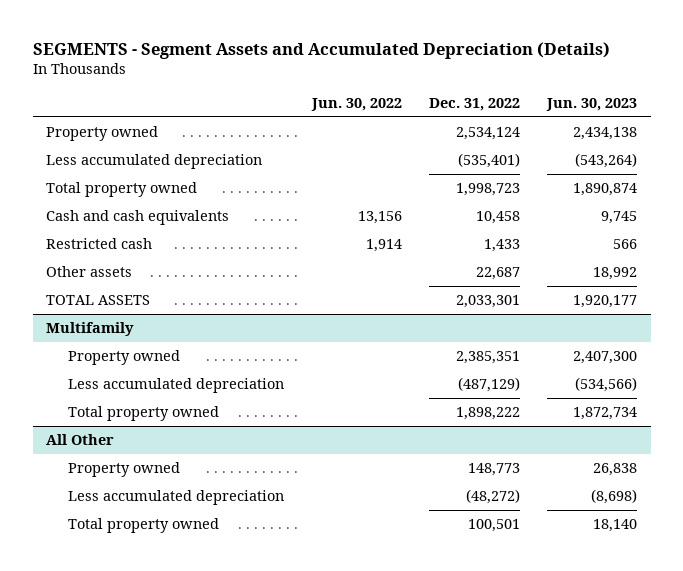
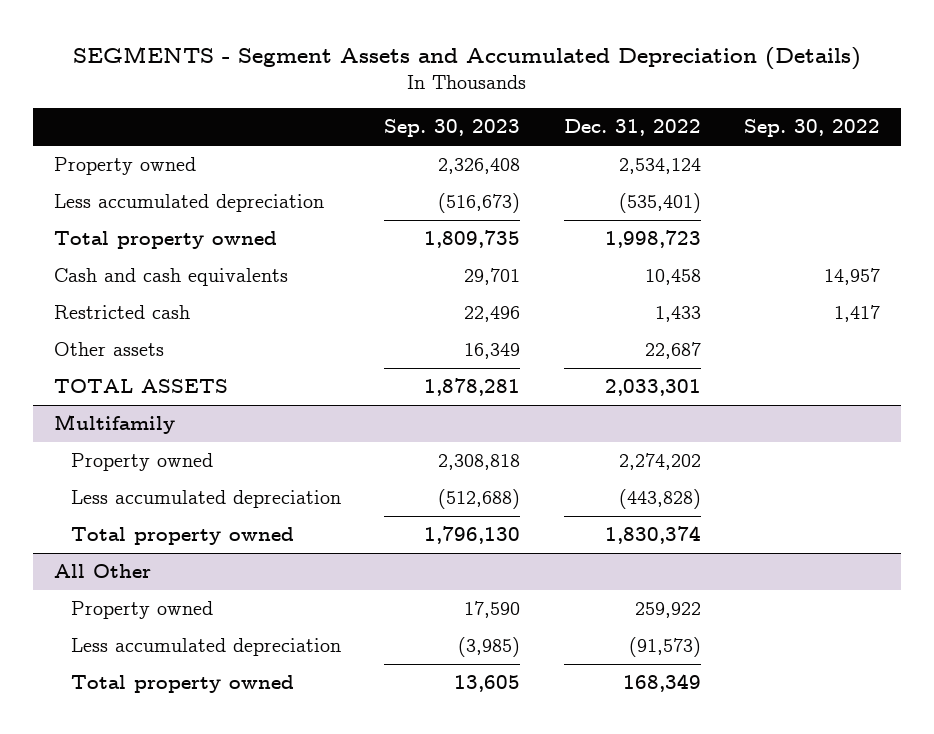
[310,98,402,112] Jun. 30, 2022 -> none
[545,98,637,112] Jun. 30, 2023 -> none
none -> [384,119,521,138] Sep. 30, 2023
none -> [743,119,880,138] Sep. 30, 2022
[455,351,520,365] 2,385,351 -> [618,453,701,471] 2,274,202
[457,377,520,393] (487,129) -> [618,489,701,510] (443,828)
[455,407,520,421] 1,898,222 -> [604,526,701,545] 1,830,374
[467,463,520,477] 148,773 -> [634,602,701,619] 259,922
[465,489,520,505] (48,272) -> [628,637,701,658] (91,573)
[467,519,520,533] 100,501 -> [622,674,701,693] 168,349

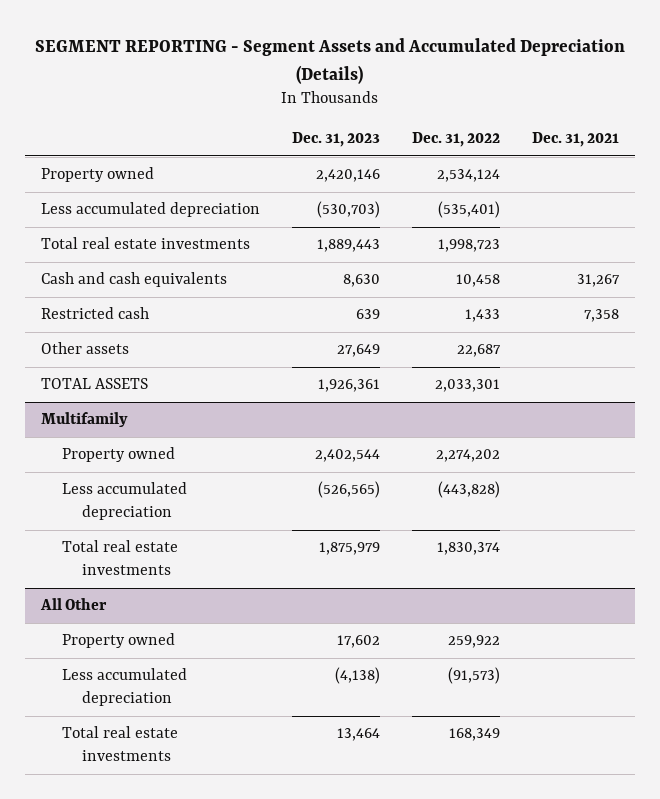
[73,45,862,70] SEGMENTS - Segment Assets and Accumulated Depreciation (Details) -> [35,38,626,84] SEGMENT REPORTING - Segment Assets and Accumulated Depreciation (Details)
[384,119,521,138] Sep. 30, 2023 -> none
[743,119,880,138] Sep. 30, 2022 -> none
none -> [292,132,381,148] Dec. 31, 2023
none -> [532,132,620,148] Dec. 31, 2021
[54,231,278,250] Total property owned -> [40,237,250,250] Total real estate investments
[71,527,295,546] Total property owned -> [61,540,178,576] Total real estate investments
[71,675,295,694] Total property owned -> [61,726,178,762] Total real estate investments

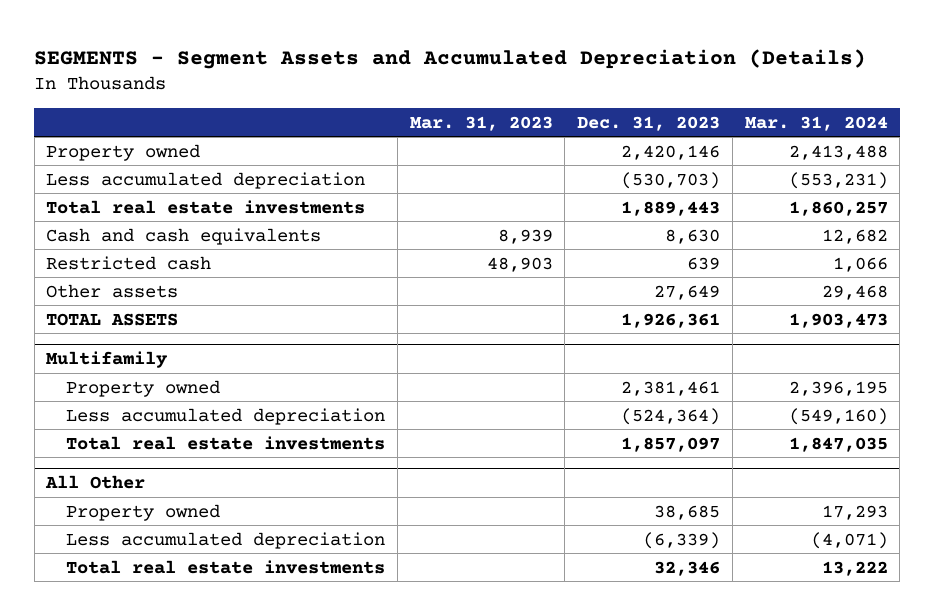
[35,38,626,84] SEGMENT REPORTING - Segment Assets and Accumulated Depreciation (Details) -> [34,48,867,69] SEGMENTS - Segment Assets and Accumulated Depreciation (Details)
[412,132,501,148] Dec. 31, 2022 -> none
[532,132,620,148] Dec. 31, 2021 -> none
none -> [409,115,553,131] Mar. 31, 2023
none -> [744,115,888,131] Mar. 31, 2024
[315,449,381,463] 2,402,544 -> [621,380,721,396] 2,381,461
[318,481,381,499] (526,565) -> [621,407,721,425] (524,364)
[319,542,381,556] 1,875,979 -> [621,436,721,452] 1,857,097
[337,635,381,649] 17,602 -> [654,504,721,520] 38,685
[335,667,381,685] (4,138) -> [643,531,721,549] (6,339)
[337,728,381,742] 13,464 -> [654,560,721,576] 32,346

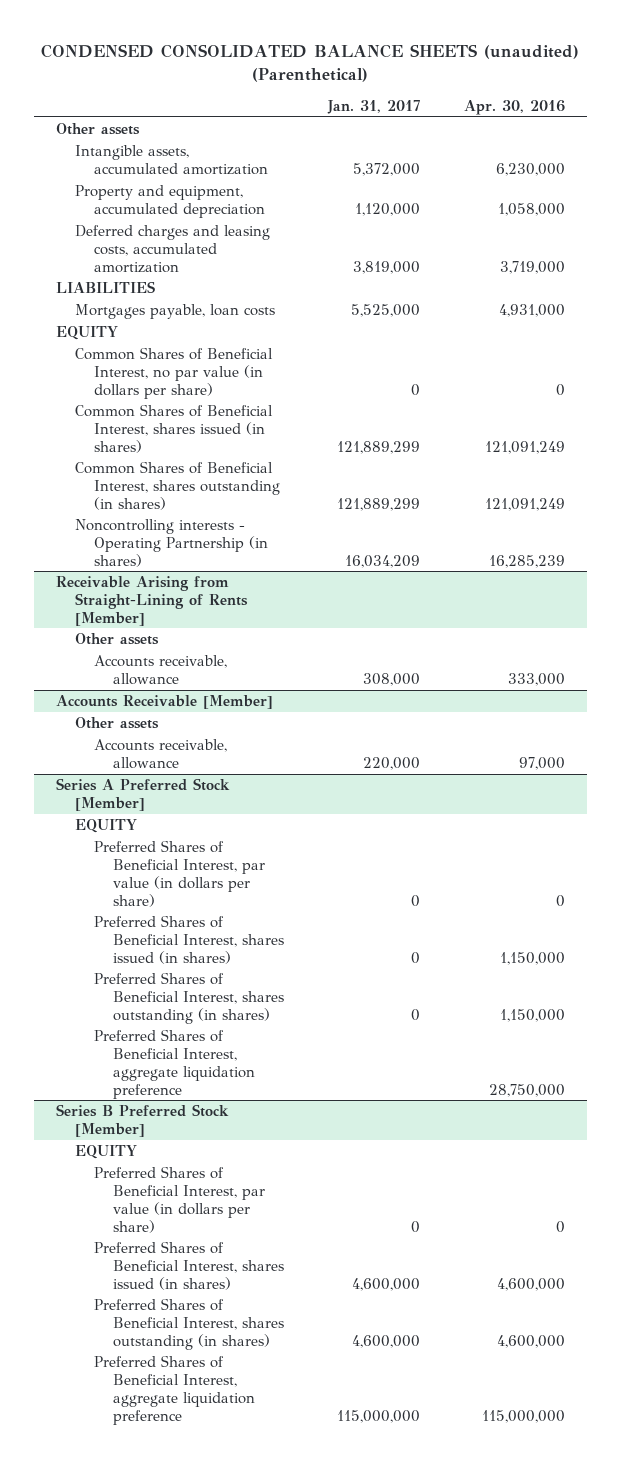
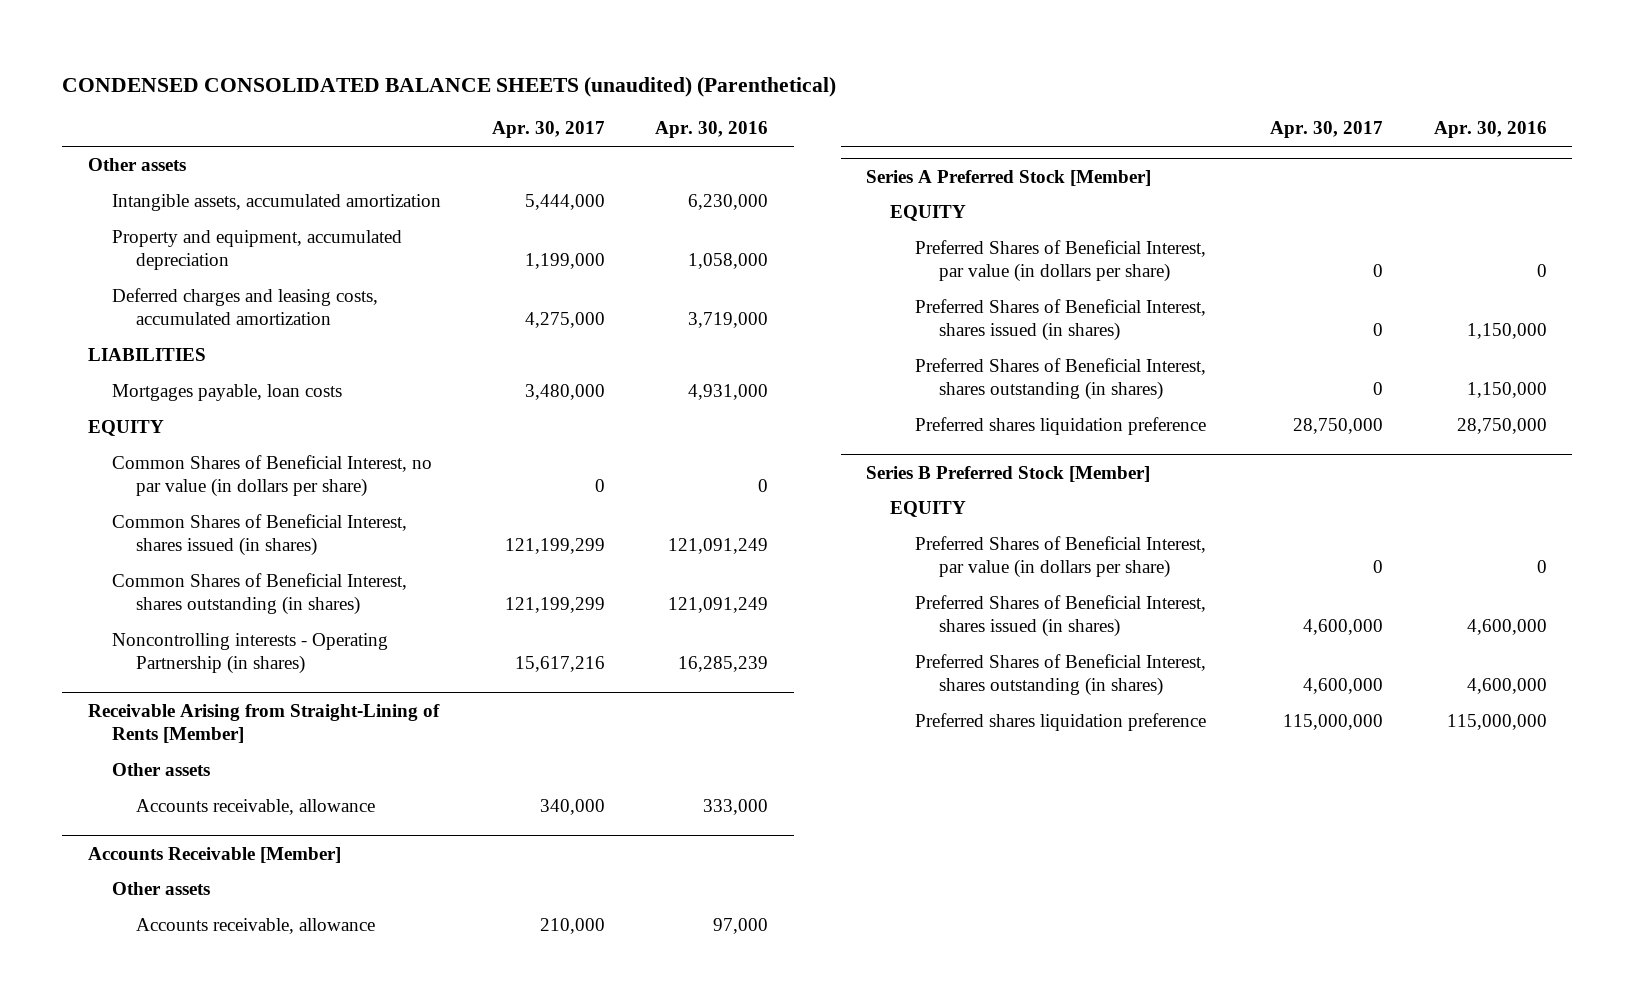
[326,100,420,115] Jan. 31, 2017 -> none
none -> [491,121,605,139] Apr. 30, 2017
[94,1029,256,1099] Preferred Shares of Beneficial Interest, aggregate liquidation preference -> [914,417,1206,436] Preferred shares liquidation preference
[94,1355,256,1425] Preferred Shares of Beneficial Interest, aggregate liquidation preference -> [914,713,1206,732] Preferred shares liquidation preference

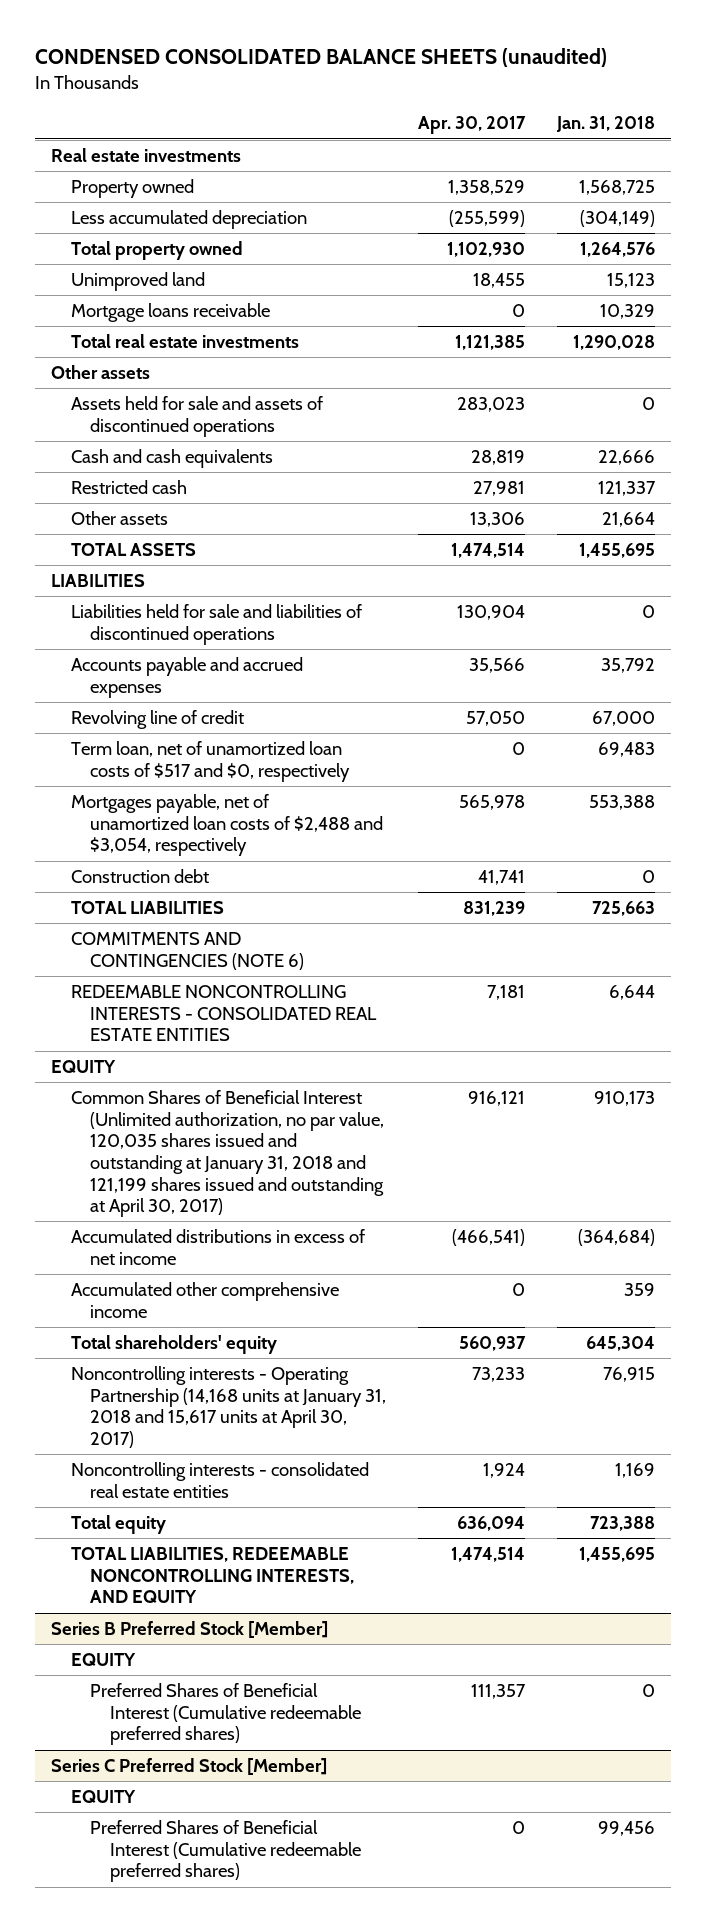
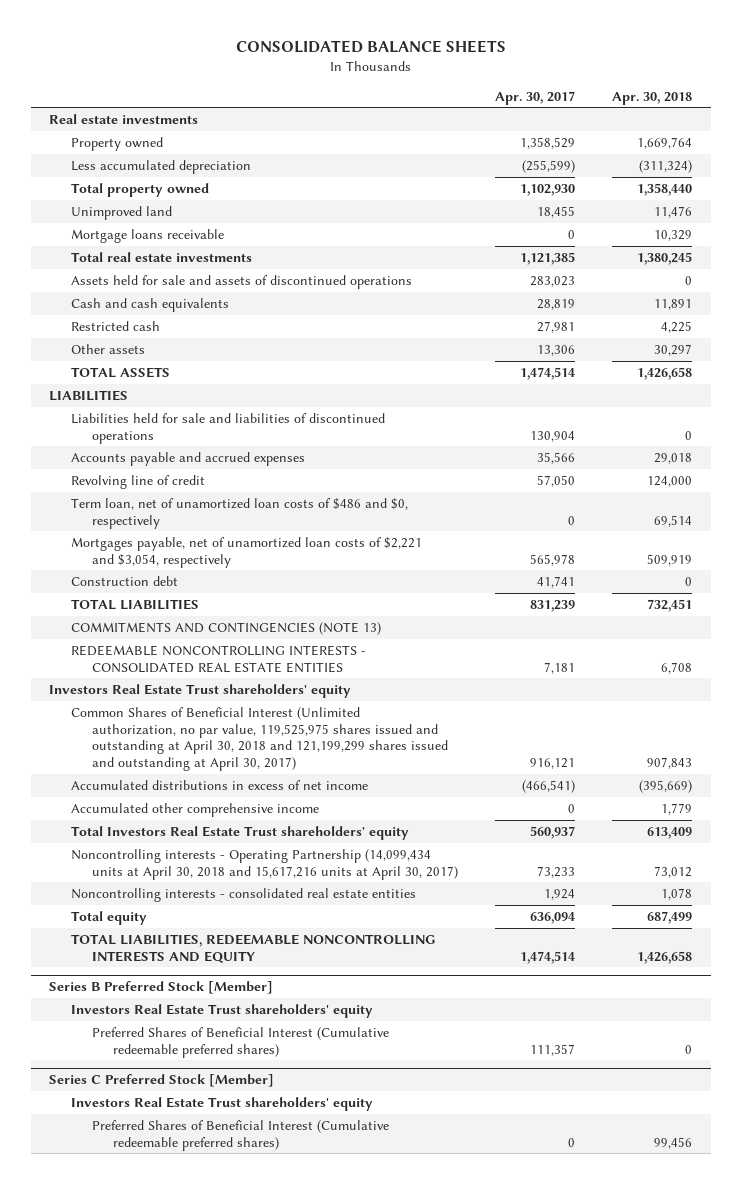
[35,48,608,68] CONDENSED CONSOLIDATED BALANCE SHEETS (unaudited) -> [235,40,506,54] CONSOLIDATED BALANCE SHEETS
[556,116,656,133] Jan. 31, 2018 -> none
none -> [612,91,693,105] Apr. 30, 2018
[51,365,151,380] Other assets -> none
[70,741,351,782] Term loan, net of unamortized loan costs of $517 and $0, respectively -> [70,497,408,529] Term loan, net of unamortized loan costs of $486 and $0, respectively
[70,794,384,857] Mortgages payable, net of unamortized loan costs of $2,488 and $3,054, respectively -> [70,536,422,568] Mortgages payable, net of unamortized loan costs of $2,221 and $3,054, respectively
[70,932,305,970] COMMITMENTS AND CONTINGENCIES (NOTE 6) -> [70,621,381,635] COMMITMENTS AND CONTINGENCIES (NOTE 13)
[51,1060,117,1074] EQUITY -> none
none -> [49,683,352,698] Investors Real Estate Trust shareholders' equity
[70,1090,385,1218] Common Shares of Beneficial Interest (Unlimited authorization, no par value, 120,035 shares issued and outstanding at January 31, 2018 and 121,199 shares issued and outstanding at April 30, 2017) -> [70,706,448,772] Common Shares of Beneficial Interest (Unlimited authorization, no par value, 119,525,975 shares issued and outstanding at April 30, 2018 and 121,199,299 shares issued and outstanding at April 30, 2017)
[70,1335,277,1355] Total shareholders' equity -> [70,825,409,840] Total Investors Real Estate Trust shareholders' equity
[70,1366,387,1448] Noncontrolling interests - Operating Partnership (14,168 units at January 31, 2018 and 15,617 units at April 30, 2017) -> [70,848,458,880] Noncontrolling interests - Operating Partnership (14,099,434 units at April 30, 2018 and 15,617,216 units at April 30, 2017)
[70,1547,355,1604] TOTAL LIABILITIES, REDEEMABLE NONCONTROLLING INTERESTS, AND EQUITY -> [70,933,436,963] TOTAL LIABILITIES, REDEEMABLE NONCONTROLLING INTERESTS AND EQUITY
[70,1653,136,1667] EQUITY -> none
none -> [70,1003,373,1018] Investors Real Estate Trust shareholders' equity
[70,1790,136,1804] EQUITY -> none
none -> [70,1096,373,1111] Investors Real Estate Trust shareholders' equity

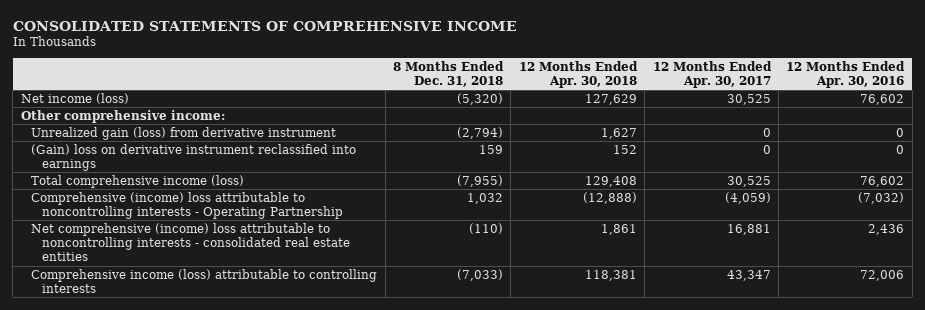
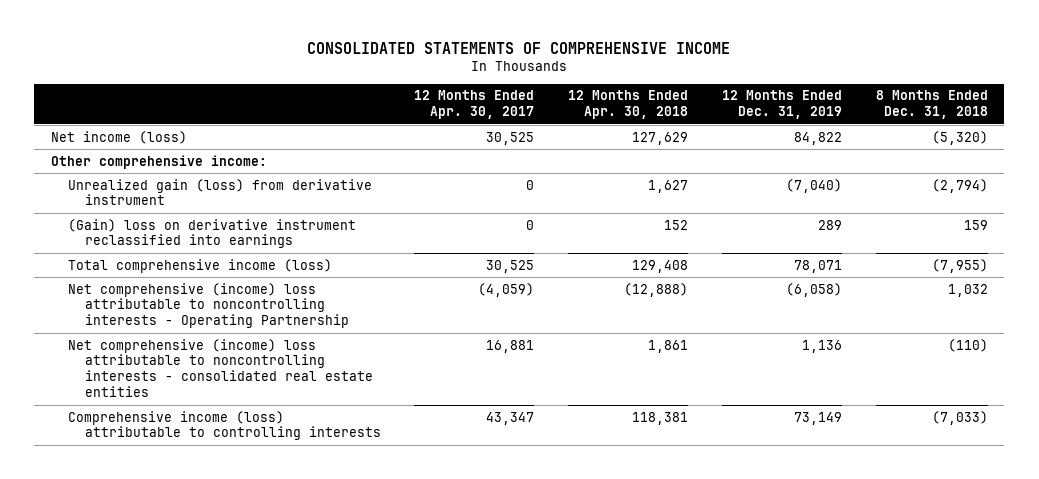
[786,60,906,88] 12 Months Ended Apr. 30, 2016 -> none
none -> [721,90,842,120] 12 Months Ended Dec. 31, 2019
[31,191,344,220] Comprehensive (income) loss attributable to noncontrolling interests - Operating Partnership -> [67,282,349,329] Net comprehensive (income) loss attributable to noncontrolling interests - Operating Partnership

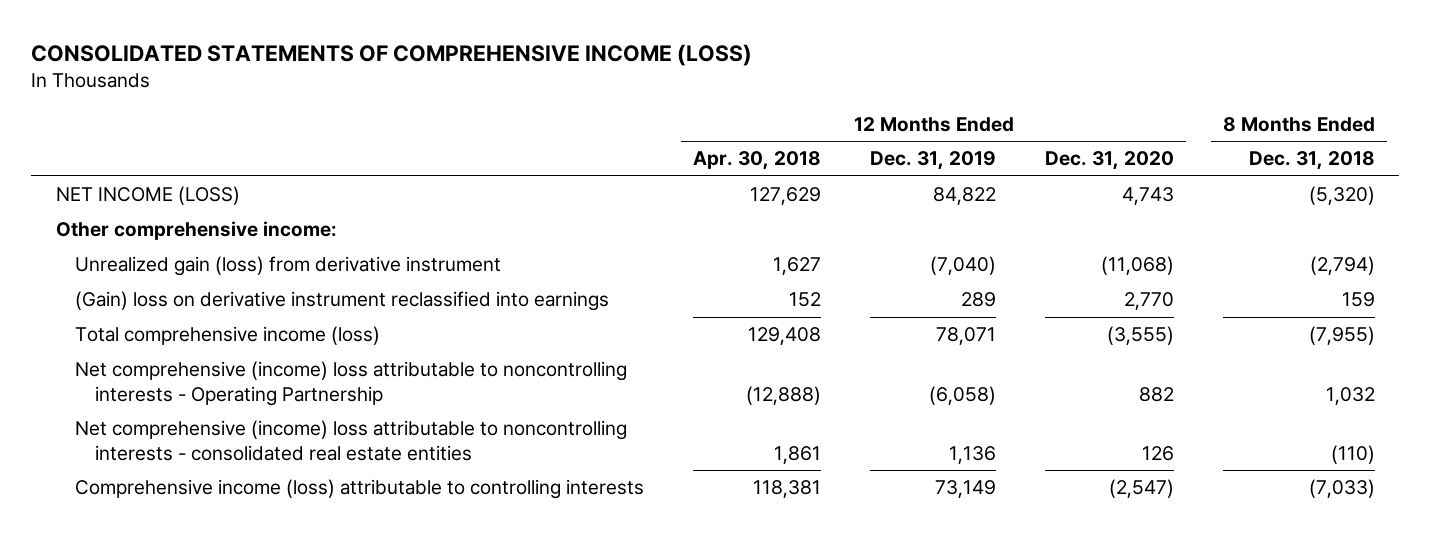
[307,42,731,55] CONSOLIDATED STATEMENTS OF COMPREHENSIVE INCOME -> [31,44,753,67] CONSOLIDATED STATEMENTS OF COMPREHENSIVE INCOME (LOSS)
[414,90,535,120] 12 Months Ended Apr. 30, 2017 -> none
none -> [1045,151,1175,171] Dec. 31, 2020
[51,130,188,144] Net income (loss) -> [55,186,240,206] NET INCOME (LOSS)

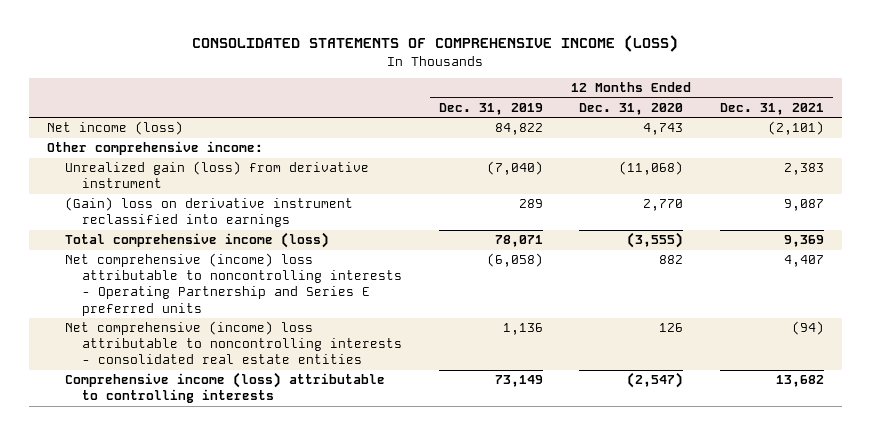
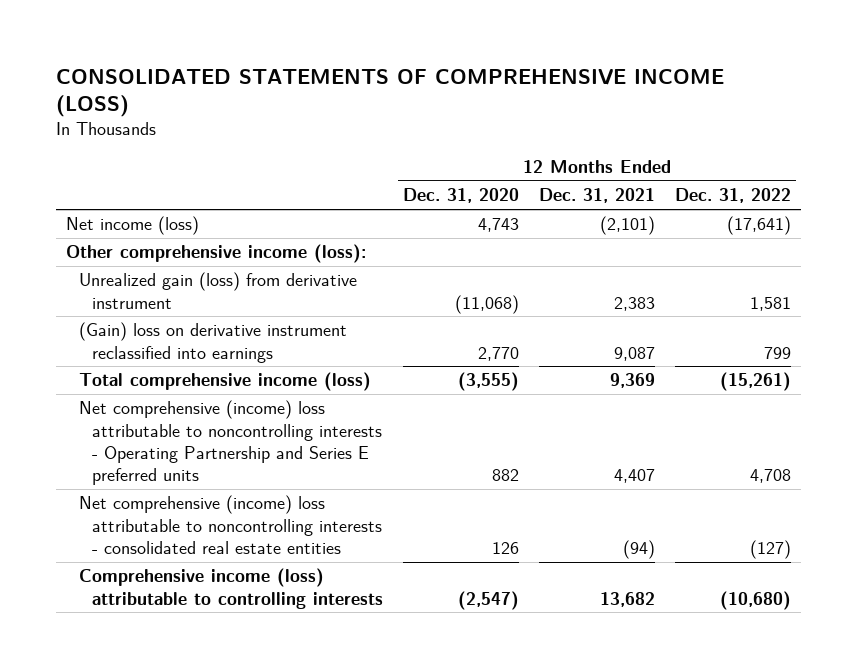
[438,103,543,116] Dec. 31, 2019 -> none
none -> [674,188,791,204] Dec. 31, 2022
[46,141,263,156] Other comprehensive income: -> [66,244,367,264] Other comprehensive income (loss):

